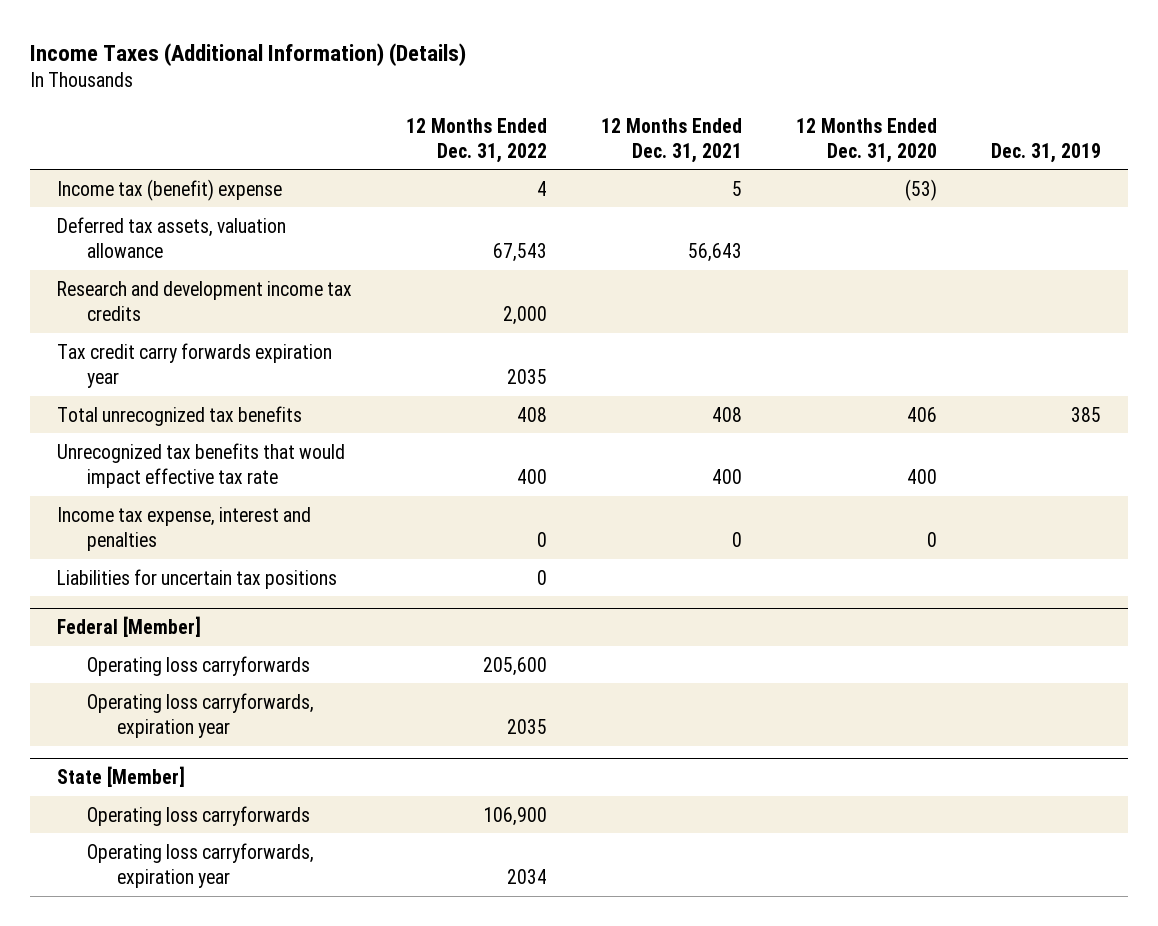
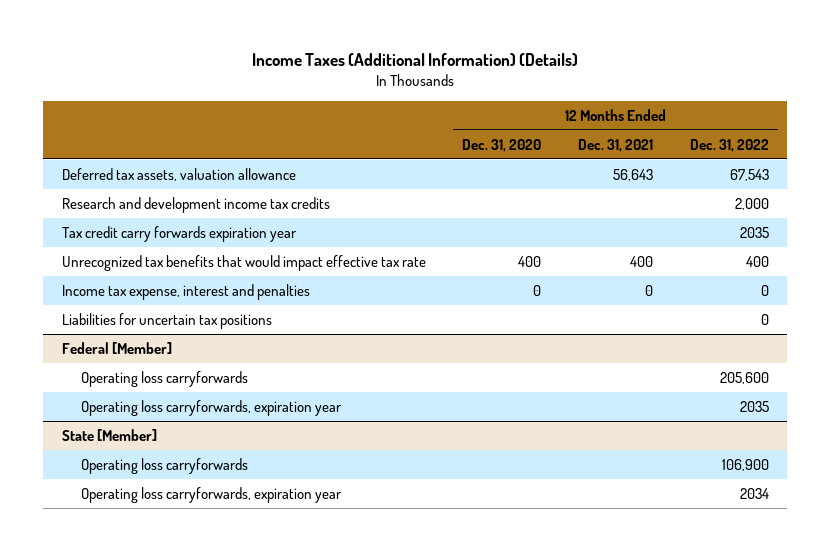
[990,142,1101,163] Dec. 31, 2019 -> none
[57,178,283,201] Income tax (benefit) expense -> none
[57,405,303,426] Total unrecognized tax benefits -> none

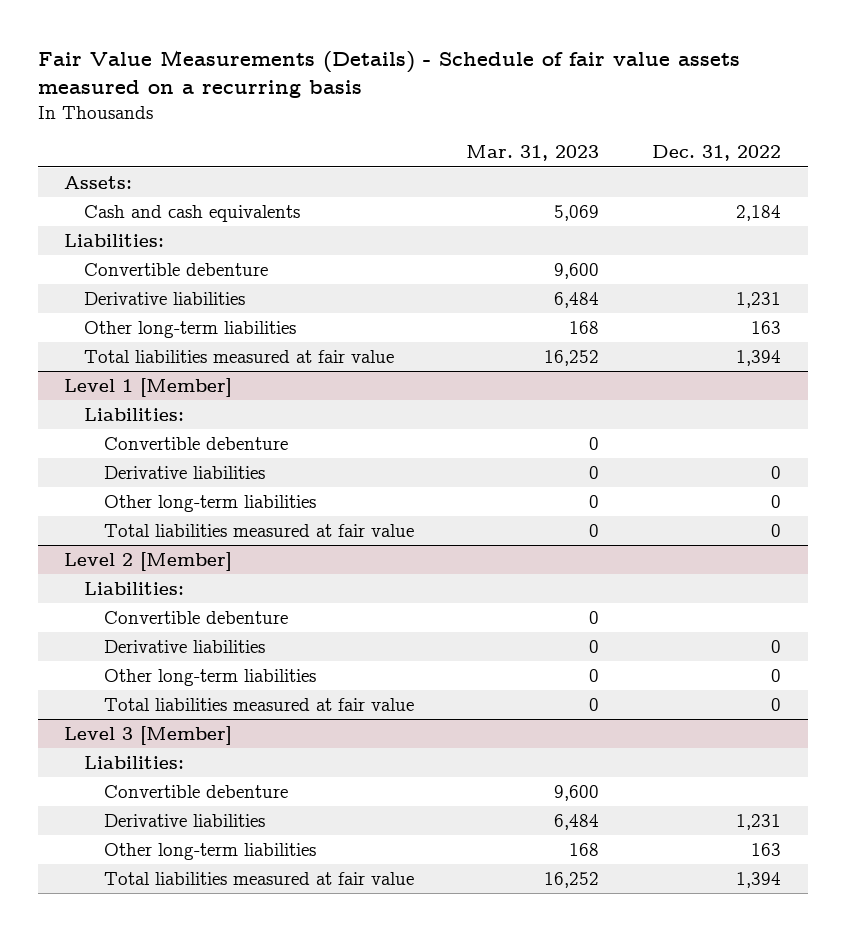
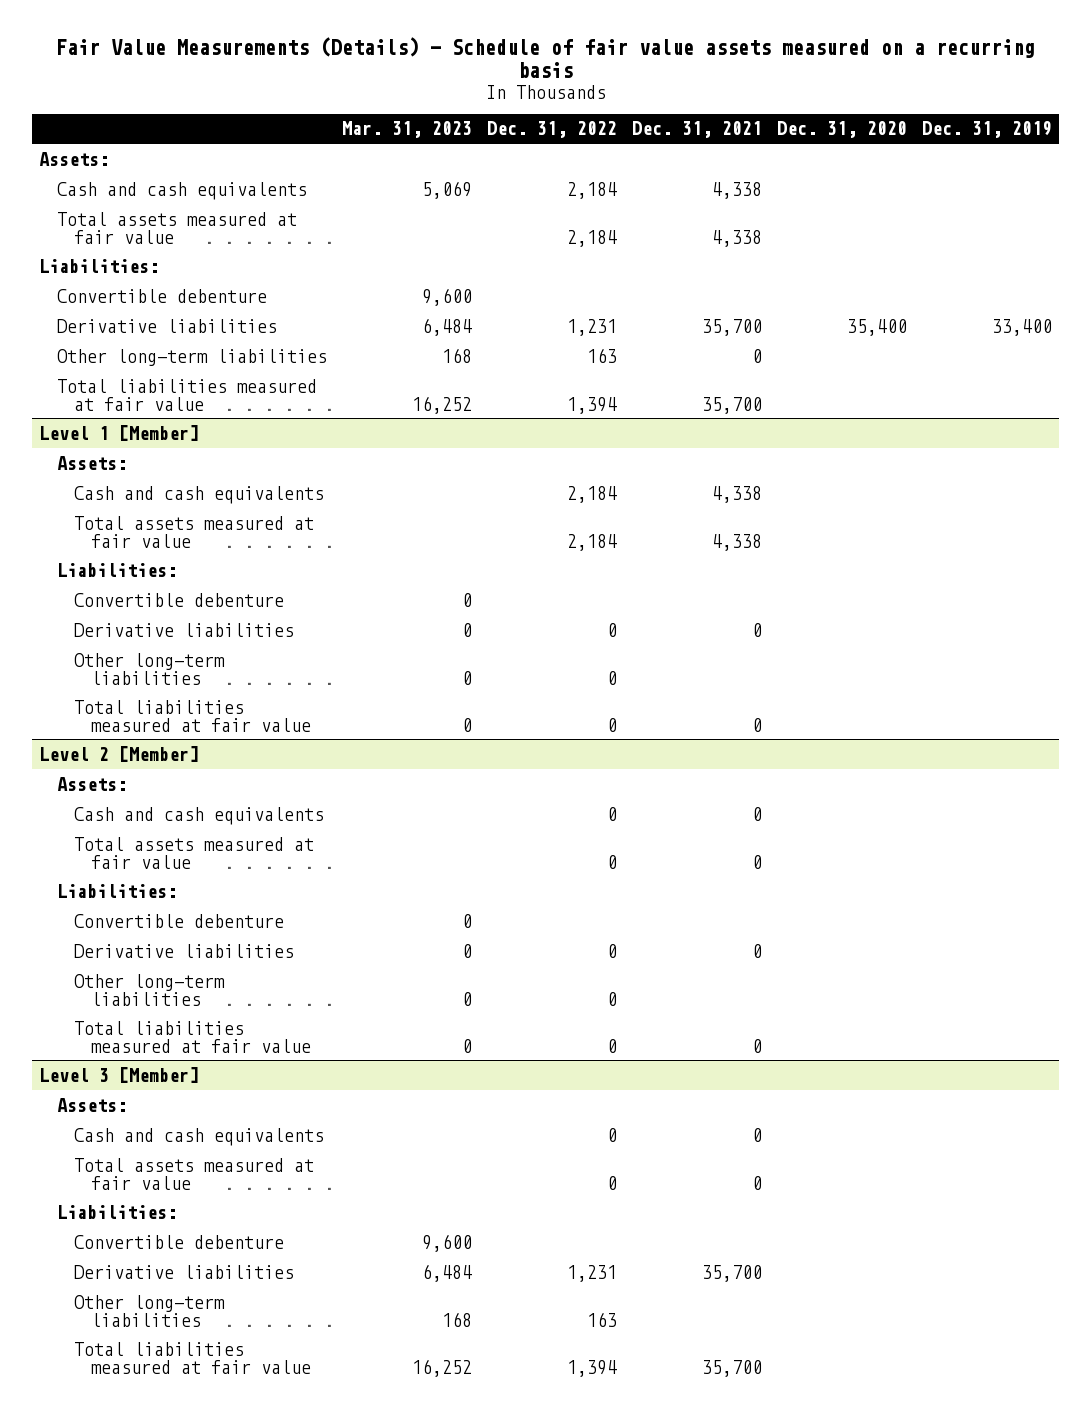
none -> [631,121,762,139] Dec. 31, 2021
none -> [776,121,907,139] Dec. 31, 2020
none -> [921,121,1052,139] Dec. 31, 2019
none -> [56,211,297,244] Total assets measured at fair value
none -> [56,455,127,470] Assets:
none -> [73,485,324,504] Cash and cash equivalents
none -> [73,515,314,548] Total assets measured at fair value
none -> [56,776,127,791] Assets:
none -> [73,806,324,825] Cash and cash equivalents
none -> [73,836,314,869] Total assets measured at fair value
none -> [56,1097,127,1112] Assets:
none -> [73,1127,324,1146] Cash and cash equivalents
none -> [73,1157,314,1190] Total assets measured at fair value

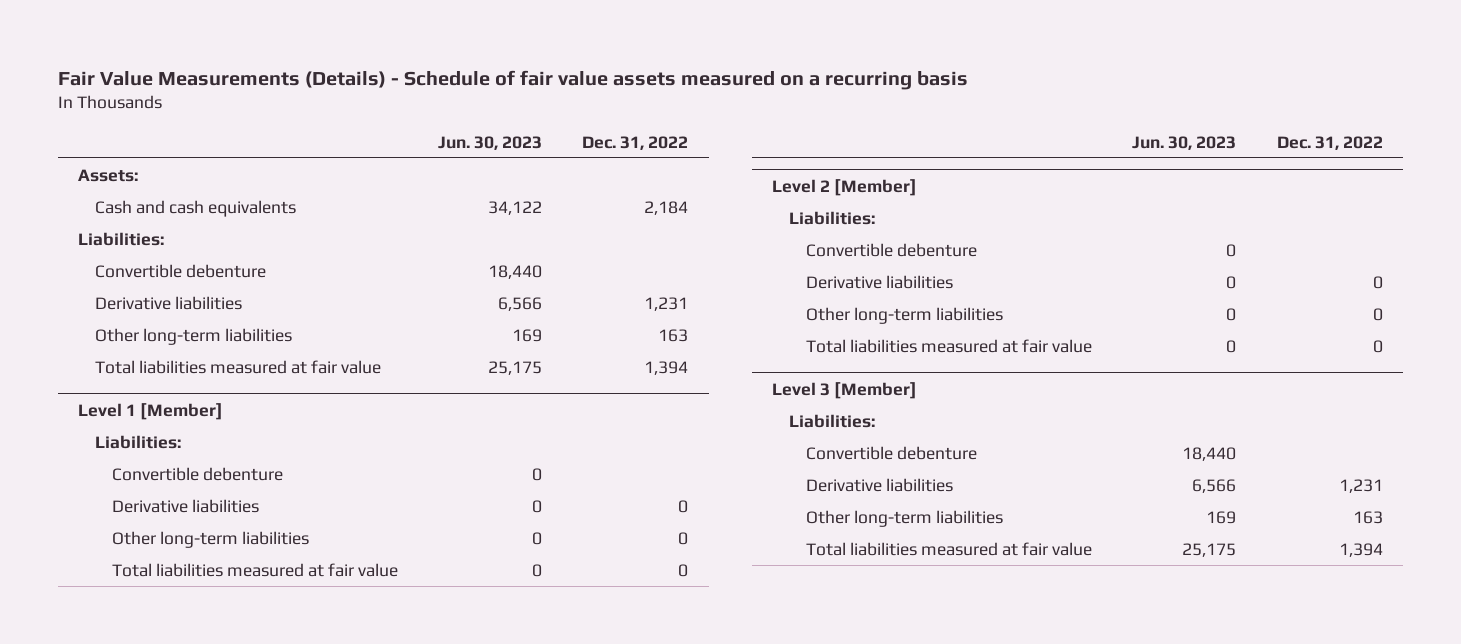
[341,121,472,139] Mar. 31, 2023 -> none
[631,121,762,139] Dec. 31, 2021 -> none
[776,121,907,139] Dec. 31, 2020 -> none
[921,121,1052,139] Dec. 31, 2019 -> none
none -> [438,135,543,150] Jun. 30, 2023
[56,211,297,244] Total assets measured at fair value -> none
[56,455,127,470] Assets: -> none
[73,485,324,504] Cash and cash equivalents -> none
[73,515,314,548] Total assets measured at fair value -> none
[56,776,127,791] Assets: -> none
[73,806,324,825] Cash and cash equivalents -> none
[73,836,314,869] Total assets measured at fair value -> none
[56,1097,127,1112] Assets: -> none
[73,1127,324,1146] Cash and cash equivalents -> none
[73,1157,314,1190] Total assets measured at fair value -> none

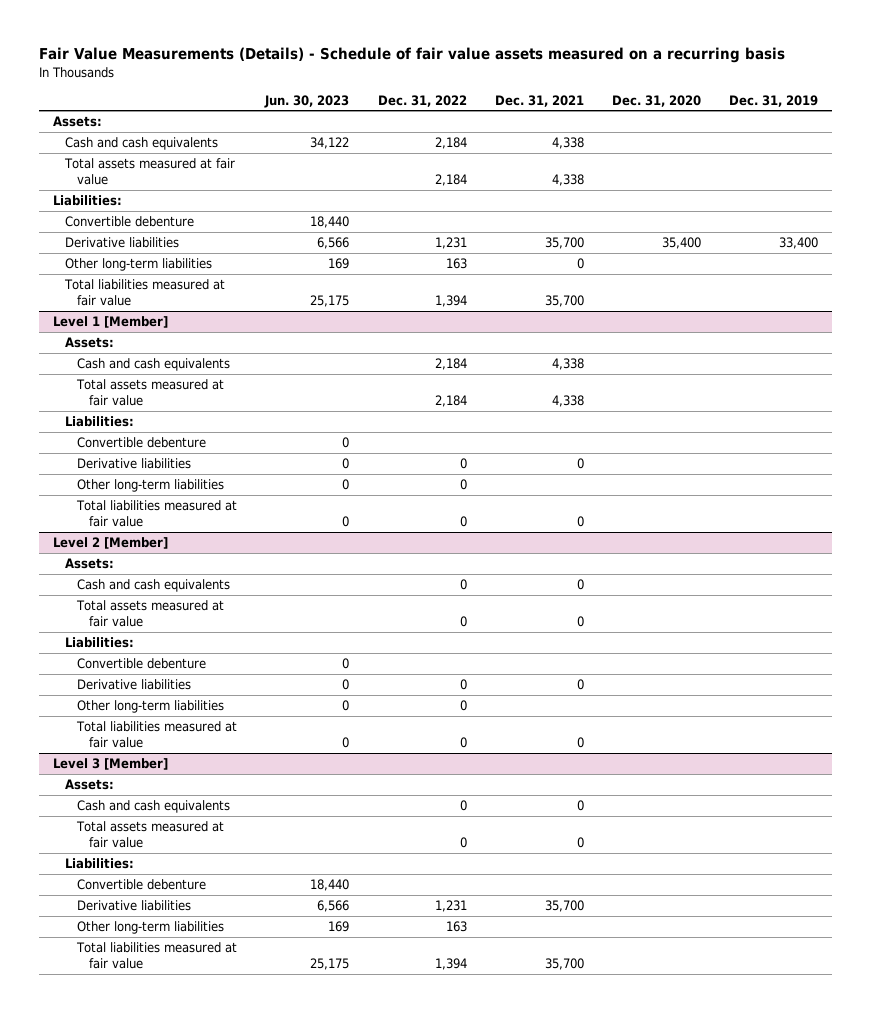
none -> [494,94,584,107] Dec. 31, 2021
none -> [611,94,701,107] Dec. 31, 2020
none -> [728,94,818,107] Dec. 31, 2019
none -> [64,158,236,186] Total assets measured at fair value
none -> [65,337,115,349] Assets:
none -> [77,358,231,372] Cash and cash equivalents
none -> [76,379,225,407] Total assets measured at fair value
none -> [65,558,115,570] Assets:
none -> [77,579,231,593] Cash and cash equivalents
none -> [76,600,225,628] Total assets measured at fair value
none -> [65,779,115,791] Assets:
none -> [77,800,231,814] Cash and cash equivalents
none -> [76,821,225,849] Total assets measured at fair value

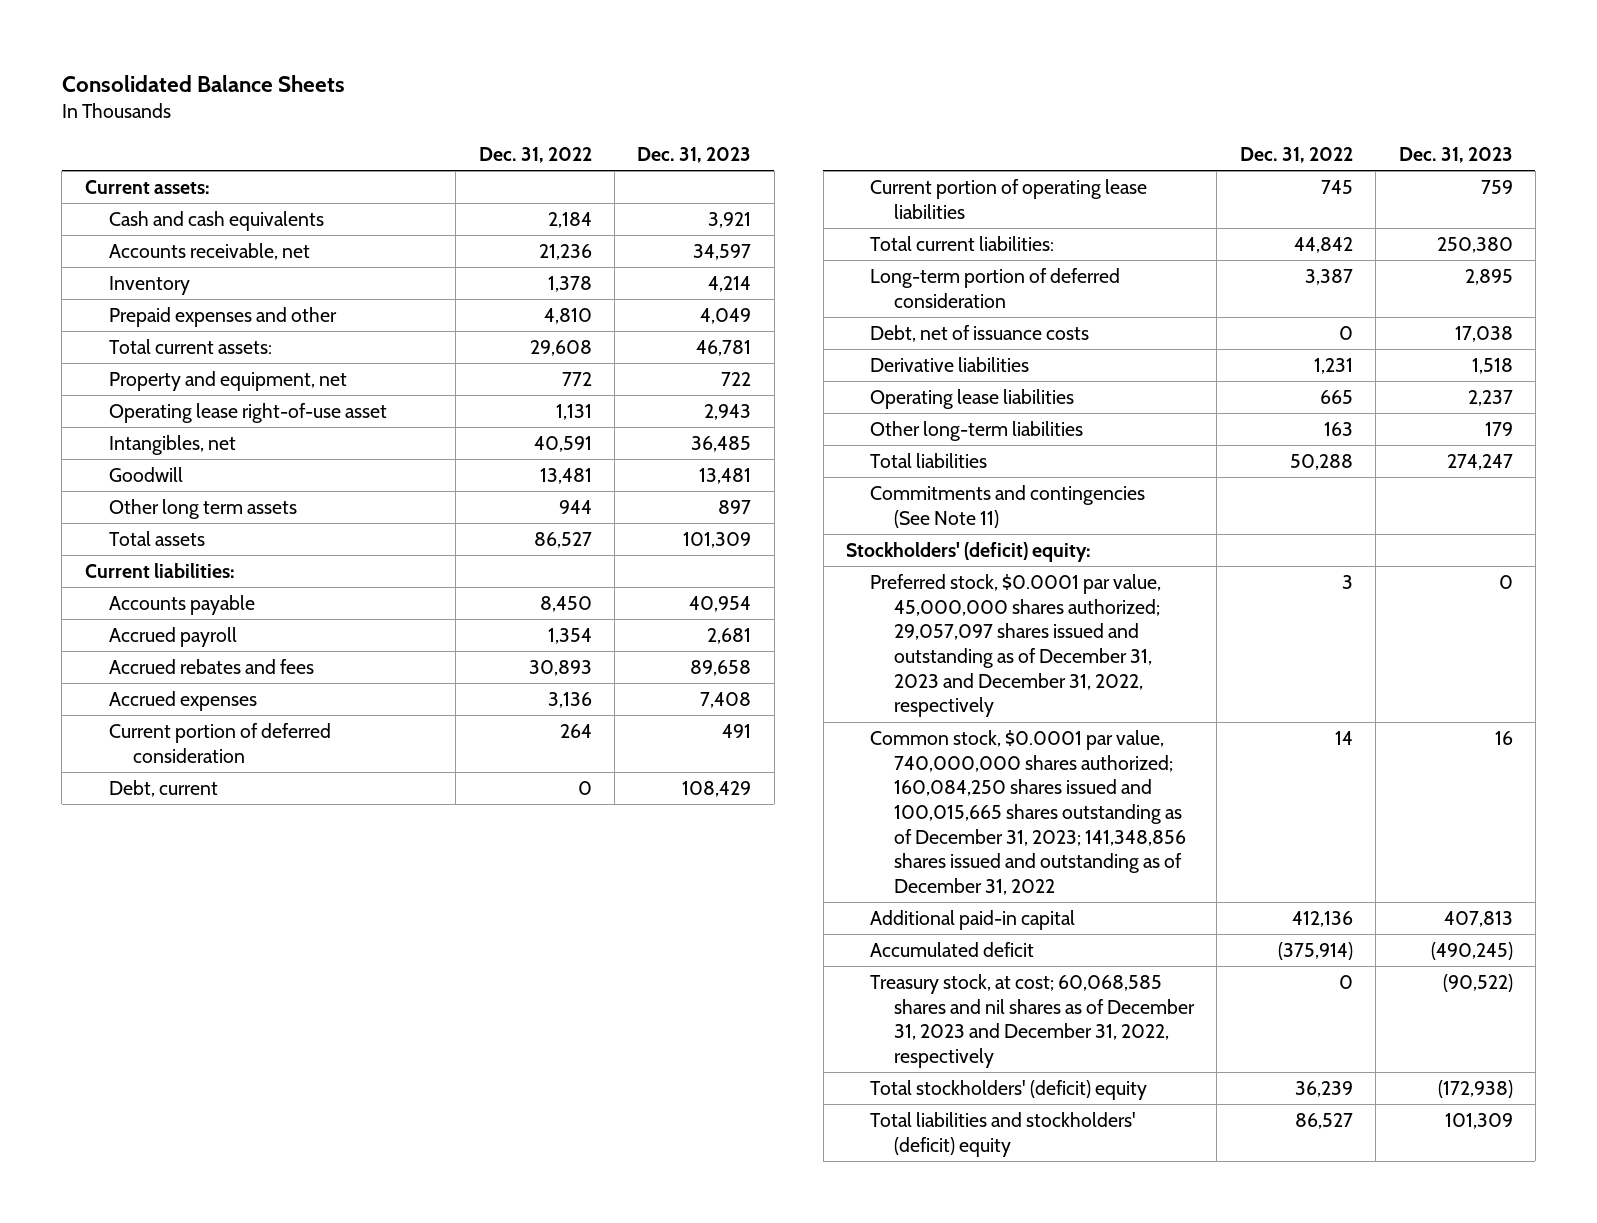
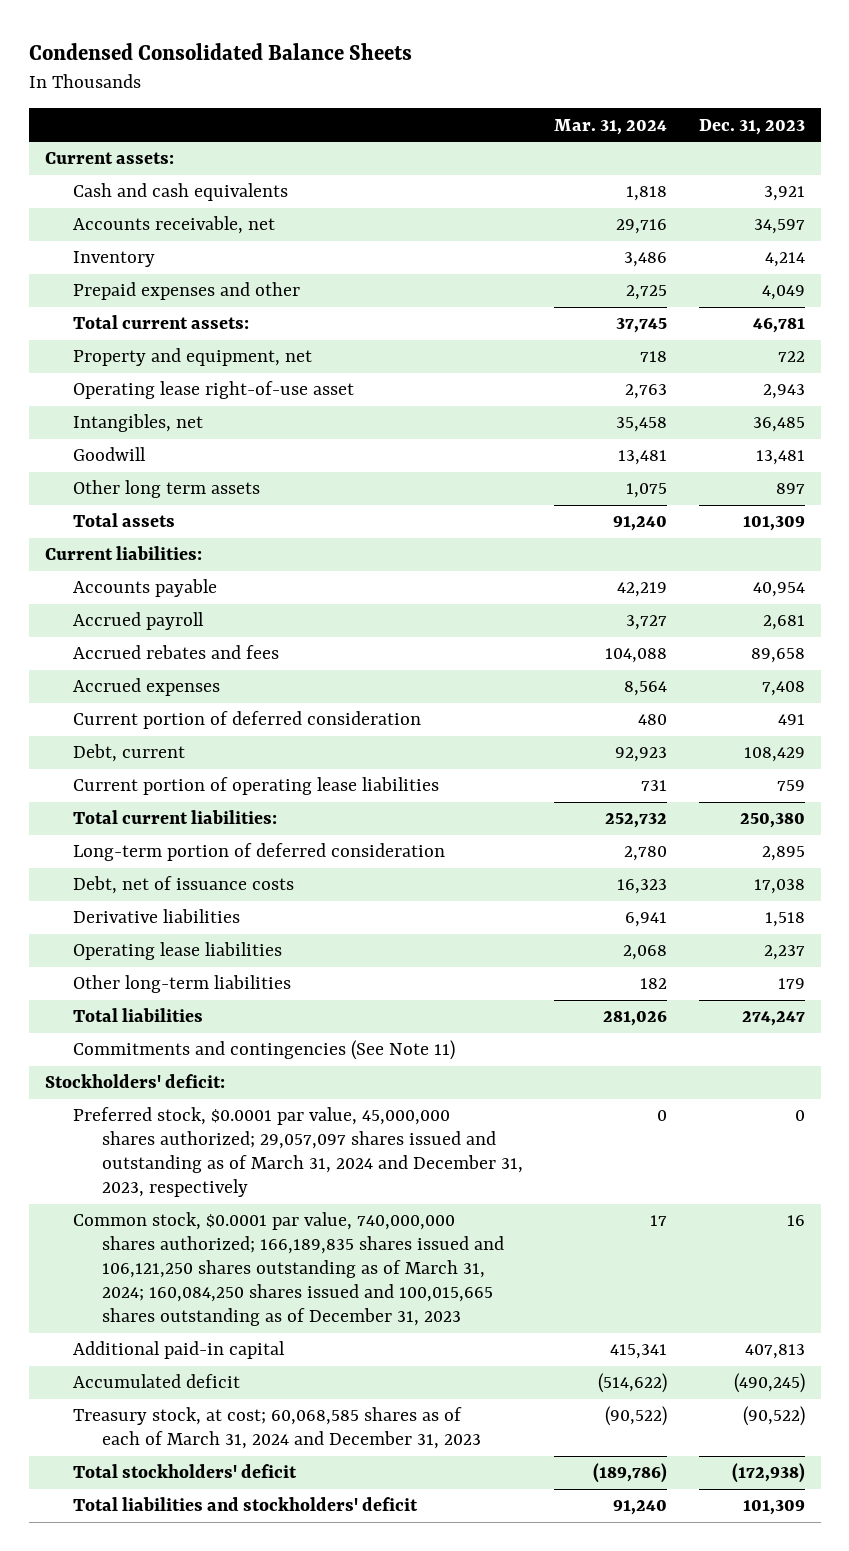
[61,75,345,93] Consolidated Balance Sheets -> [28,43,412,61] Condensed Consolidated Balance Sheets
[478,146,592,163] Dec. 31, 2022 -> none
none -> [554,118,668,135] Mar. 31, 2024
[845,541,1091,562] Stockholders' (deficit) equity: -> [44,1074,225,1089] Stockholders' deficit:
[869,573,1161,718] Preferred stock, $0.0001 par value, 45,000,000 shares authorized; 29,057,097 shares issued and outstanding as of December 31, 2023 and December 31, 2022, respectively -> [73,1107,523,1198] Preferred stock, $0.0001 par value, 45,000,000 shares authorized; 29,057,097 shares issued and outstanding as of March 31, 2024 and December 31, 2023, respectively
[869,729,1187,896] Common stock, $0.0001 par value, 740,000,000 shares authorized; 160,084,250 shares issued and 100,015,665 shares outstanding as of December 31, 2023; 141,348,856 shares issued and outstanding as of December 31, 2022 -> [73,1212,504,1327] Common stock, $0.0001 par value, 740,000,000 shares authorized; 166,189,835 shares issued and 106,121,250 shares outstanding as of March 31, 2024; 160,084,250 shares issued and 100,015,665 shares outstanding as of December 31, 2023
[869,973,1196,1069] Treasury stock, at cost; 60,068,585 shares and nil shares as of December 31, 2023 and December 31, 2022, respectively -> [73,1407,481,1450] Treasury stock, at cost; 60,068,585 shares as of each of March 31, 2024 and December 31, 2023
[869,1079,1147,1100] Total stockholders' (deficit) equity -> [73,1464,298,1479] Total stockholders' deficit
[869,1111,1136,1157] Total liabilities and stockholders' (deficit) equity -> [73,1497,419,1512] Total liabilities and stockholders' deficit

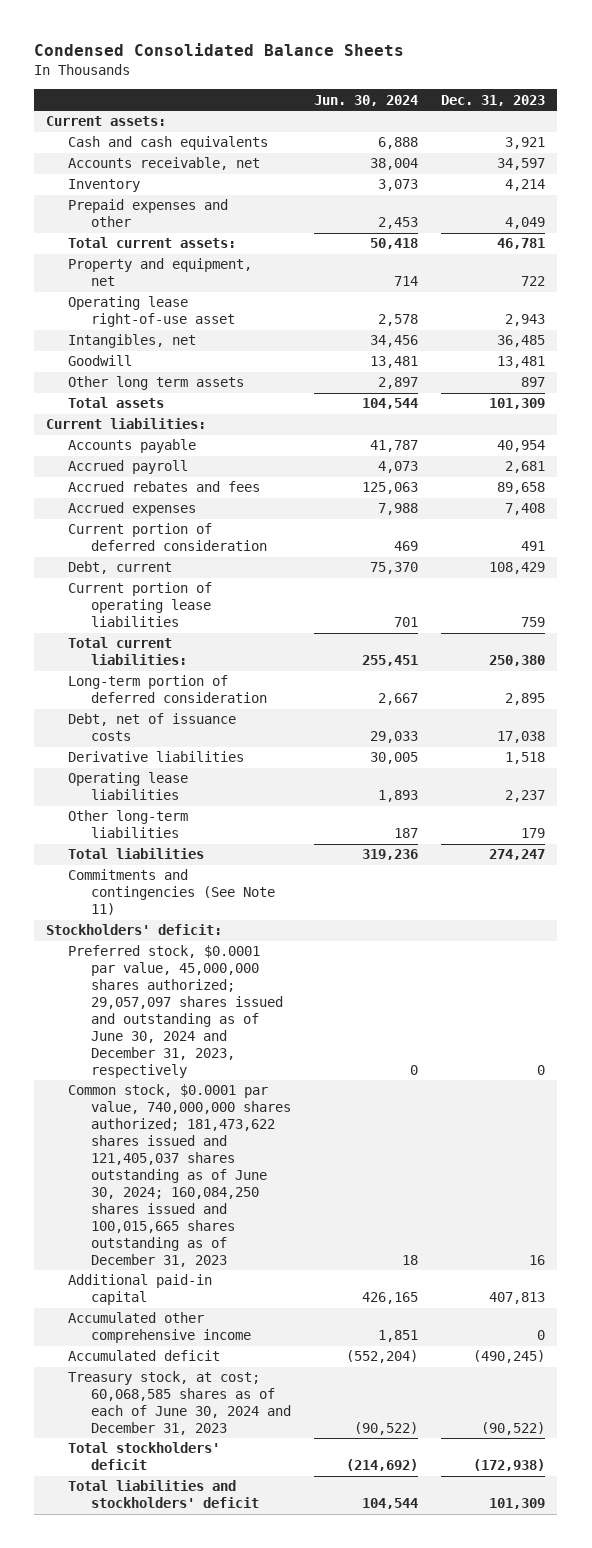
[554,118,668,135] Mar. 31, 2024 -> none
none -> [314,94,419,106] Jun. 30, 2024
[73,1107,523,1198] Preferred stock, $0.0001 par value, 45,000,000 shares authorized; 29,057,097 shares issued and outstanding as of March 31, 2024 and December 31, 2023, respectively -> [68,945,283,1079] Preferred stock, $0.0001 par value, 45,000,000 shares authorized; 29,057,097 shares issued and outstanding as of June 30, 2024 and December 31, 2023, respectively
[73,1212,504,1327] Common stock, $0.0001 par value, 740,000,000 shares authorized; 166,189,835 shares issued and 106,121,250 shares outstanding as of March 31, 2024; 160,084,250 shares issued and 100,015,665 shares outstanding as of December 31, 2023 -> [68,1084,291,1267] Common stock, $0.0001 par value, 740,000,000 shares authorized; 181,473,622 shares issued and 121,405,037 shares outstanding as of June 30, 2024; 160,084,250 shares issued and 100,015,665 shares outstanding as of December 31, 2023
none -> [68,1312,251,1344] Accumulated other comprehensive income
[73,1407,481,1450] Treasury stock, at cost; 60,068,585 shares as of each of March 31, 2024 and December 31, 2023 -> [68,1371,291,1436] Treasury stock, at cost; 60,068,585 shares as of each of June 30, 2024 and December 31, 2023

